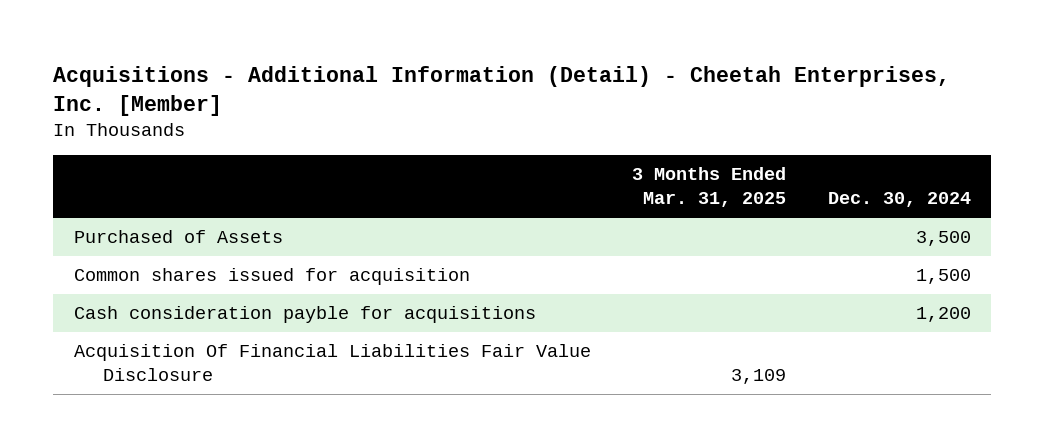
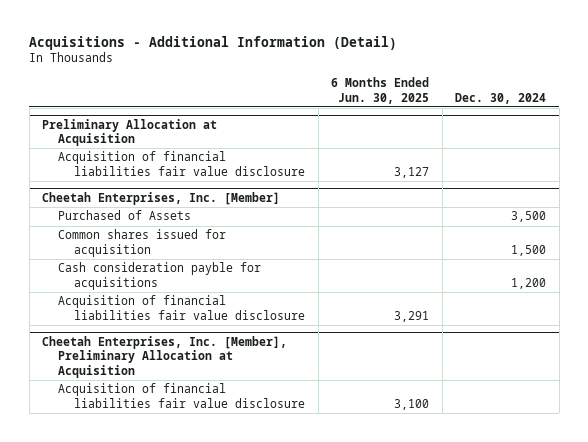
[53,66,951,117] Acquisitions - Additional Information (Detail) - Cheetah Enterprises, Inc. [Member] -> [29,35,398,50] Acquisitions - Additional Information (Detail)
[632,167,787,208] 3 Months Ended Mar. 31, 2025 -> none
none -> [331,77,430,104] 6 Months Ended Jun. 30, 2025
none -> [42,118,218,147] Preliminary Allocation at Acquisition
none -> [58,151,306,176] Acquisition of financial liabilities fair value disclosure
none -> [42,191,281,205] Cheetah Enterprises, Inc. [Member]
[73,344,591,382] Acquisition Of Financial Liabilities Fair Value Disclosure -> [58,295,306,320] Acquisition of financial liabilities fair value disclosure
none -> [42,335,288,378] Cheetah Enterprises, Inc. [Member], Preliminary Allocation at Acquisition
none -> [58,383,306,408] Acquisition of financial liabilities fair value disclosure

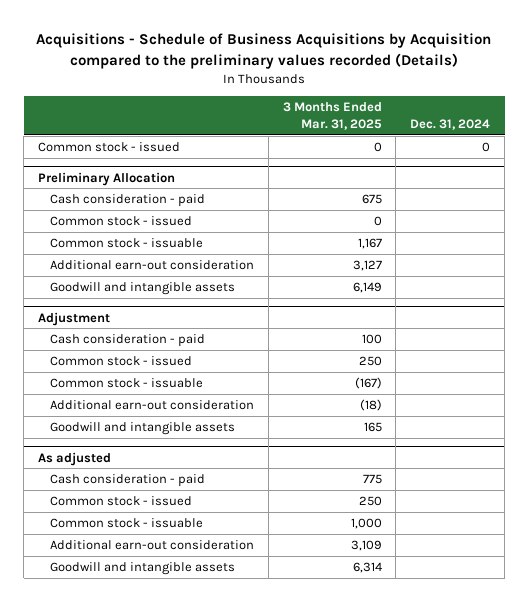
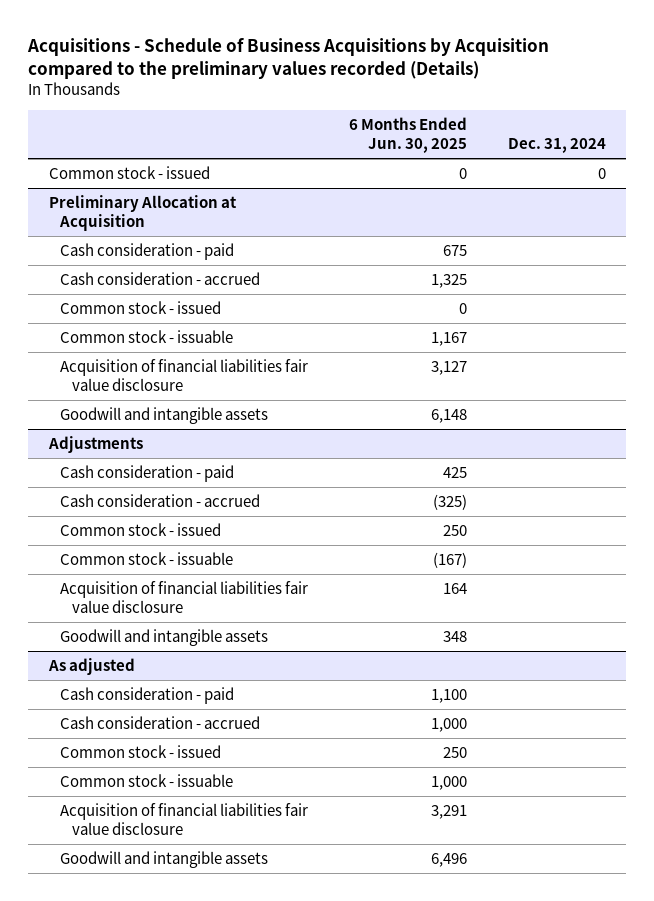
[282,101,382,130] 3 Months Ended Mar. 31, 2025 -> none
none -> [349,116,468,154] 6 Months Ended Jun. 30, 2025
[38,171,176,186] Preliminary Allocation -> [48,194,237,232] Preliminary Allocation at Acquisition
none -> [60,271,261,285] Cash consideration - accrued
[49,260,254,271] Additional earn-out consideration -> [60,358,309,392] Acquisition of financial liabilities fair value disclosure
[38,311,111,326] Adjustment -> [47,435,143,453] Adjustments
none -> [60,493,261,507] Cash consideration - accrued
[49,400,254,411] Additional earn-out consideration -> [60,580,309,614] Acquisition of financial liabilities fair value disclosure
none -> [60,715,261,729] Cash consideration - accrued
[49,540,254,551] Additional earn-out consideration -> [60,802,309,836] Acquisition of financial liabilities fair value disclosure

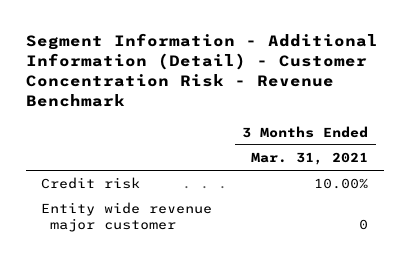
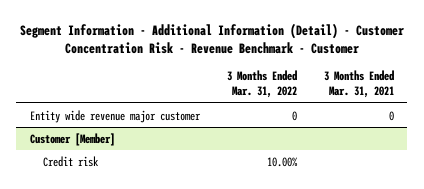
[25,32,378,108] Segment Information - Additional Information (Detail) - Customer Concentration Risk - Revenue Benchmark -> [19,22,404,55] Segment Information - Additional Information (Detail) - Customer Concentration Risk - Revenue Benchmark - Customer
none -> [226,70,297,99] 3 Months Ended Mar. 31, 2022
[40,177,140,190] Credit risk -> none
none -> [29,132,115,146] Customer [Member]
none -> [43,155,100,167] Credit risk

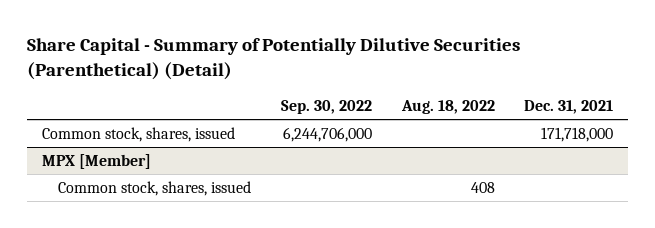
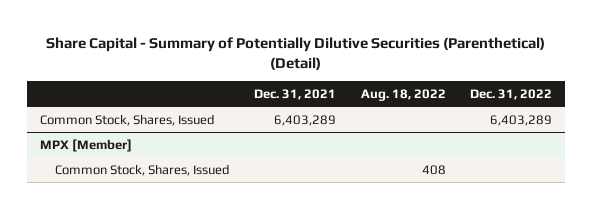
[280,100,372,115] Sep. 30, 2022 -> none
none -> [470,88,553,100] Dec. 31, 2022
[41,127,235,143] Common stock, shares, issued -> [39,113,214,126] Common Stock, Shares, Issued
[541,127,614,143] 171,718,000 -> [273,114,336,126] 6,403,289
[58,181,252,197] Common stock, shares, issued -> [54,163,229,176] Common Stock, Shares, Issued

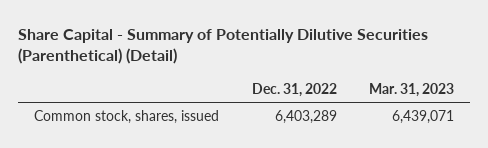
[253,88,336,100] Dec. 31, 2021 -> none
[360,88,446,101] Aug. 18, 2022 -> none
none -> [368,82,454,97] Mar. 31, 2023
[39,138,132,152] MPX [Member] -> none
[54,163,229,176] Common Stock, Shares, Issued -> none
[39,113,214,126] Common Stock, Shares, Issued -> [34,110,220,125] Common stock, shares, issued

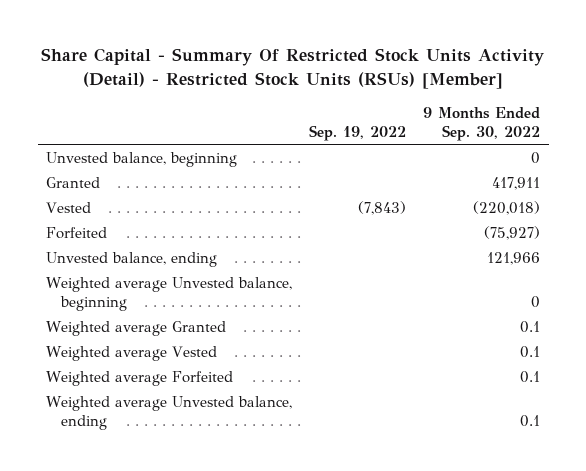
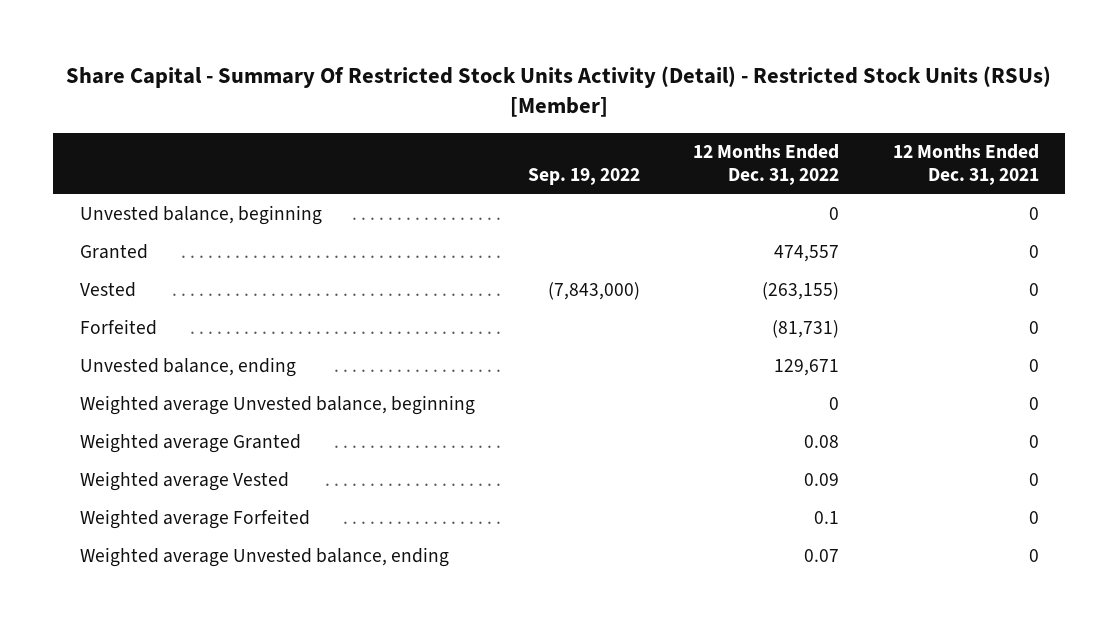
[423,106,541,141] 9 Months Ended Sep. 30, 2022 -> none
none -> [693,143,840,185] 12 Months Ended Dec. 31, 2022
none -> [892,143,1039,185] 12 Months Ended Dec. 31, 2021
[358,200,407,215] (7,843) -> [547,282,640,301] (7,843,000)

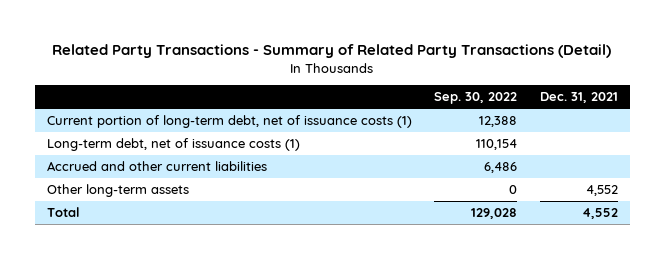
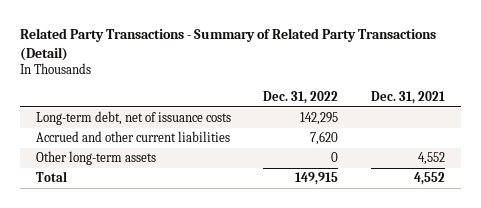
[434,92,518,105] Sep. 30, 2022 -> none
none -> [263,90,339,104] Dec. 31, 2022
[46,114,412,128] Current portion of long-term debt, net of issuance costs (1) -> none
[46,137,300,151] Long-term debt, net of issuance costs (1) -> [35,111,231,126] Long-term debt, net of issuance costs

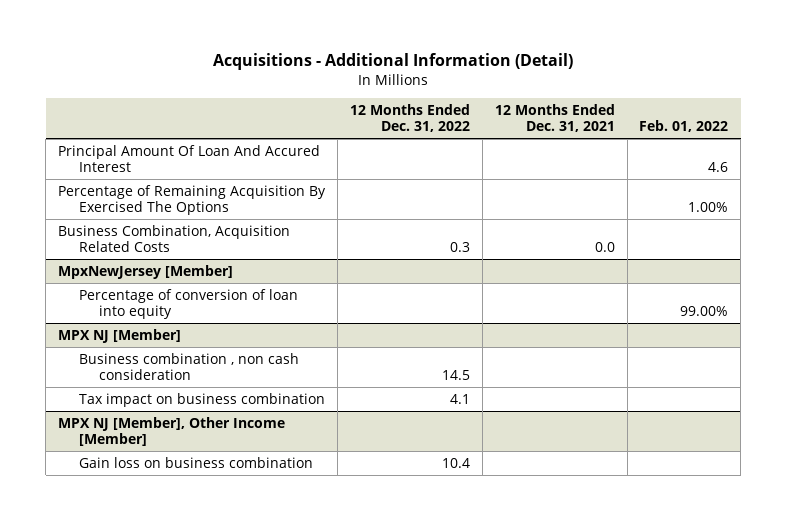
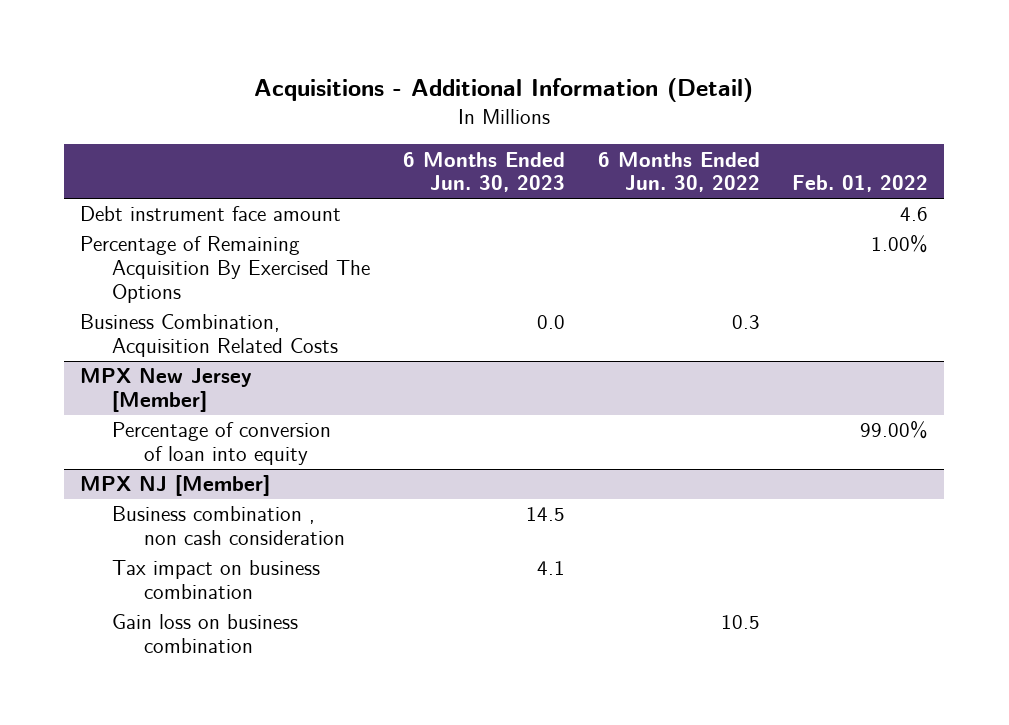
[349,103,470,132] 12 Months Ended Dec. 31, 2022 -> none
[494,103,615,132] 12 Months Ended Dec. 31, 2021 -> none
none -> [402,151,565,193] 6 Months Ended Jun. 30, 2023
none -> [597,151,760,193] 6 Months Ended Jun. 30, 2022
[58,144,321,172] Principal Amount Of Loan And Accured Interest -> [80,206,342,222] Debt instrument face amount
[58,264,234,279] MpxNewJersey [Member] -> [80,367,253,413] MPX New Jersey [Member]
[58,416,286,446] MPX NJ [Member], Other Income [Member] -> none
[78,456,313,468] Gain loss on business combination -> none
none -> [112,614,299,654] Gain loss on business combination

